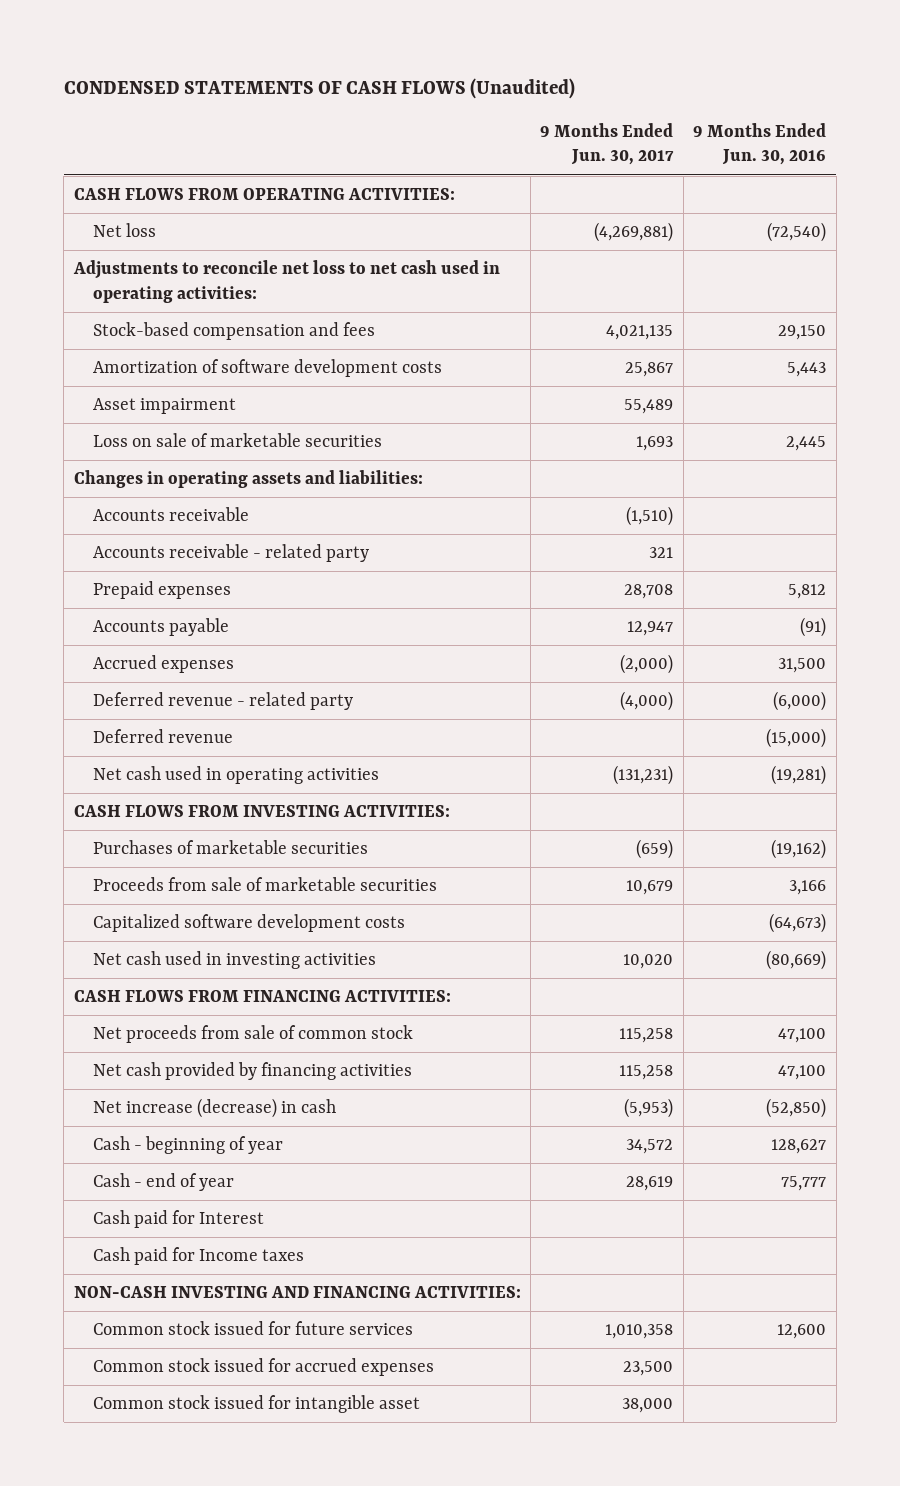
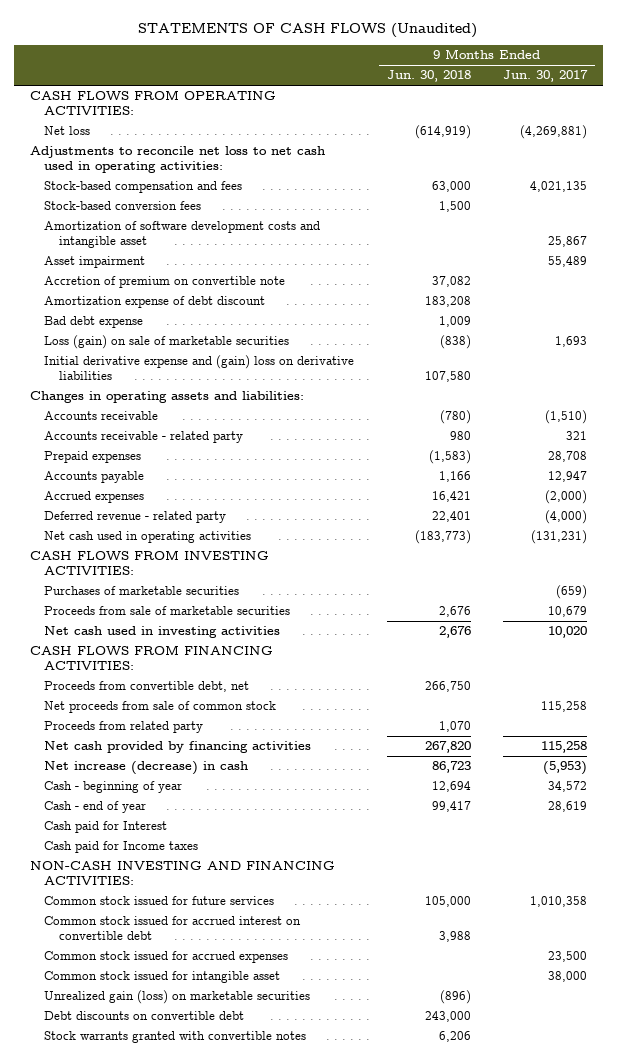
[63,77,575,99] CONDENSED STATEMENTS OF CASH FLOWS (Unaudited) -> [138,22,478,38] STATEMENTS OF CASH FLOWS (Unaudited)
[693,123,827,166] 9 Months Ended Jun. 30, 2016 -> none
none -> [386,70,471,83] Jun. 30, 2018
none -> [44,201,202,211] Stock-based conversion fees
[93,359,443,378] Amortization of software development costs -> [44,221,321,249] Amortization of software development costs and intangible asset
none -> [44,276,286,289] Accretion of premium on convertible note
none -> [44,296,266,309] Amortization expense of debt discount
none -> [44,316,144,329] Bad debt expense
[93,433,383,448] Loss on sale of marketable securities -> [44,335,290,350] Loss (gain) on sale of marketable securities
none -> [44,355,355,381] Initial derivative expense and (gain) loss on derivative liabilities
[93,729,234,744] Deferred revenue -> none
[93,914,406,933] Capitalized software development costs -> none
none -> [44,681,250,693] Proceeds from convertible debt, net
none -> [44,721,204,734] Proceeds from related party
none -> [44,916,302,941] Common stock issued for accrued interest on convertible debt
none -> [44,990,311,1005] Unrealized gain (loss) on marketable securities
none -> [44,1011,245,1021] Debt discounts on convertible debt
none -> [44,1031,307,1044] Stock warrants granted with convertible notes

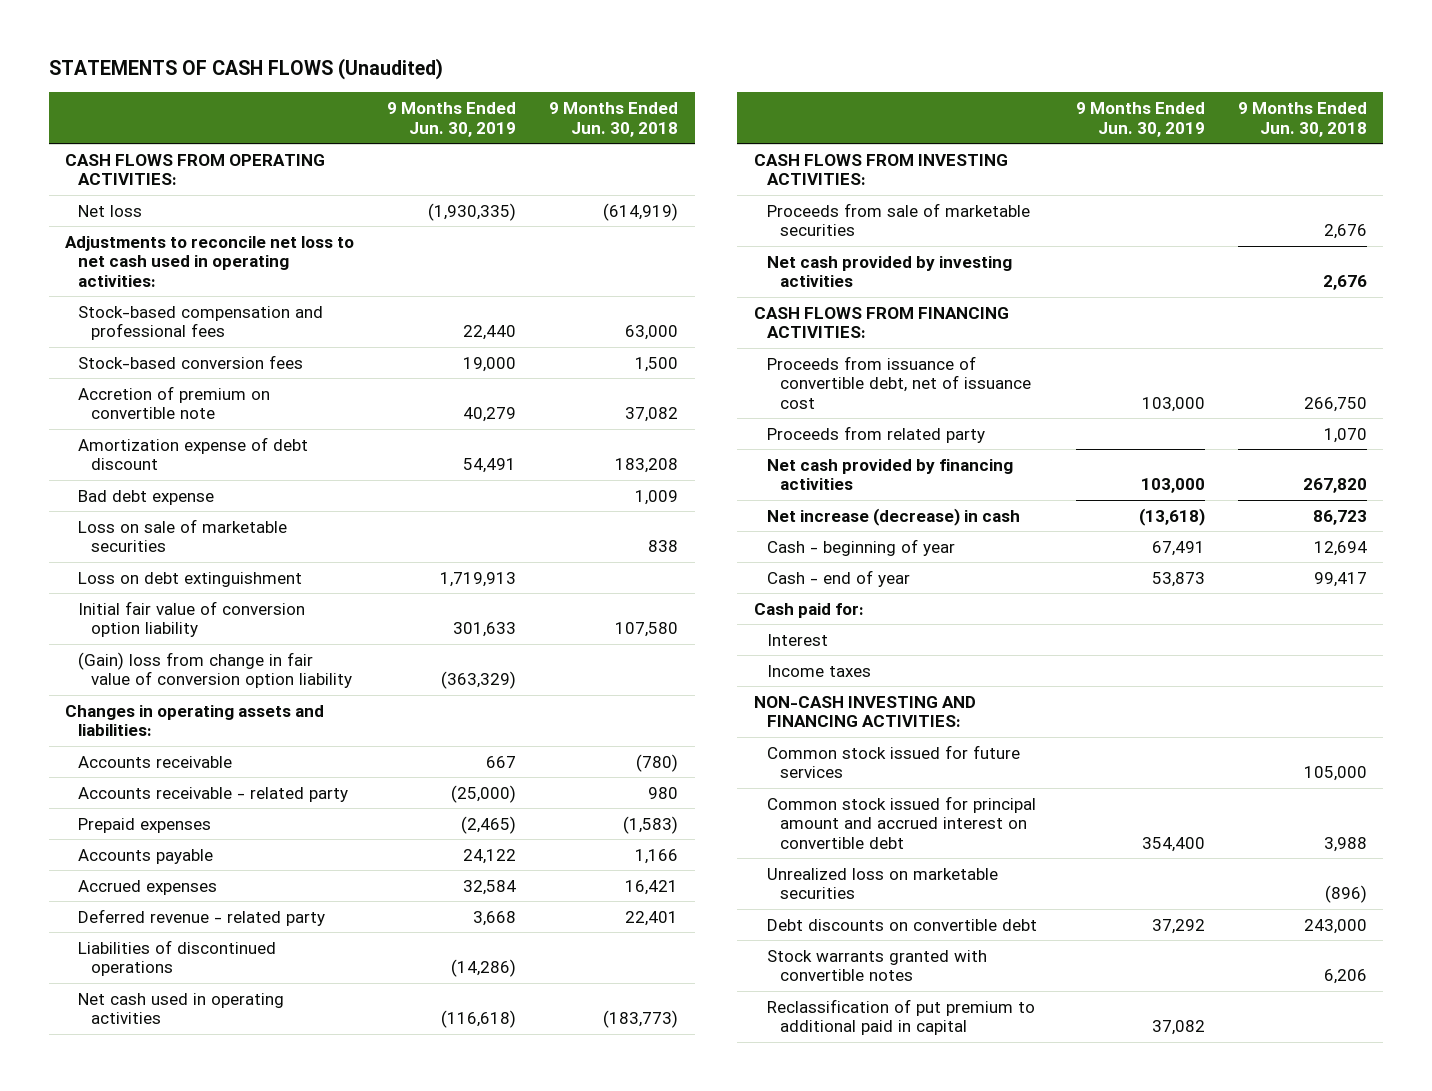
[503,70,589,83] Jun. 30, 2017 -> none
none -> [387,102,517,137] 9 Months Ended Jun. 30, 2019
[44,181,243,194] Stock-based compensation and fees -> [78,305,324,341] Stock-based compensation and professional fees
[44,221,321,249] Amortization of software development costs and intangible asset -> none
[44,256,146,269] Asset impairment -> none
[44,335,290,350] Loss (gain) on sale of marketable securities -> [78,518,288,553] Loss on sale of marketable securities
[439,335,471,350] (838) -> [648,540,679,553] 838
none -> [78,571,303,587] Loss on debt extinguishment
[44,355,355,381] Initial derivative expense and (gain) loss on derivative liabilities -> [78,600,306,638] Initial fair value of conversion option liability
none -> [78,651,353,689] (Gain) loss from change in fair value of conversion option liability
none -> [78,939,277,977] Liabilities of discontinued operations
[44,586,240,596] Purchases of marketable securities -> none
[44,626,281,639] Net cash used in investing activities -> [767,255,1013,288] Net cash provided by investing activities
[44,701,277,714] Net proceeds from sale of common stock -> none
[44,681,250,693] Proceeds from convertible debt, net -> [767,355,1032,410] Proceeds from issuance of convertible debt, net of issuance cost
[44,841,199,854] Cash paid for Income taxes -> none
[44,821,168,834] Cash paid for Interest -> [753,602,864,618] Cash paid for:
none -> [767,633,829,646] Interest
none -> [767,664,872,677] Income taxes
[44,951,289,964] Common stock issued for accrued expenses -> none
[44,971,281,984] Common stock issued for intangible asset -> none
[44,916,302,941] Common stock issued for accrued interest on convertible debt -> [767,795,1037,850] Common stock issued for principal amount and accrued interest on convertible debt
[44,990,311,1005] Unrealized gain (loss) on marketable securities -> [767,867,999,900] Unrealized loss on marketable securities
none -> [767,998,1036,1036] Reclassification of put premium to additional paid in capital

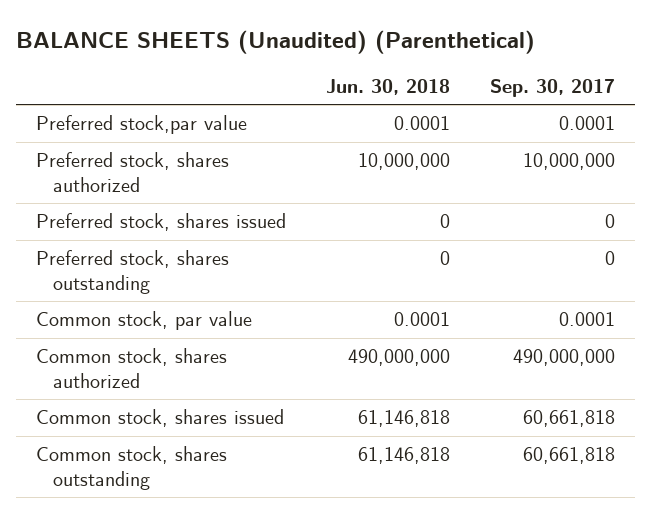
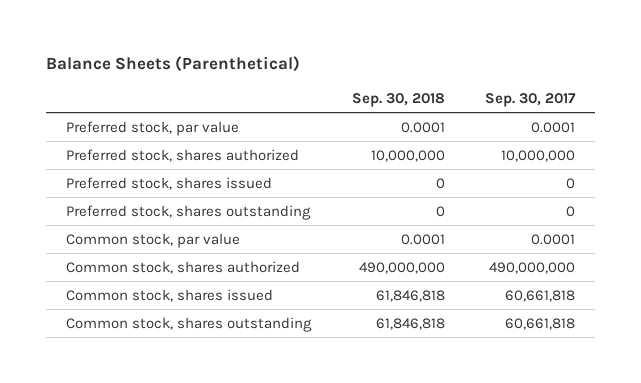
[16,29,536,54] BALANCE SHEETS (Unaudited) (Parenthetical) -> [46,56,301,73] Balance Sheets (Parenthetical)
[326,78,451,95] Jun. 30, 2018 -> none
none -> [351,93,445,108] Sep. 30, 2018
[36,115,248,135] Preferred stock,par value -> [66,120,240,136] Preferred stock, par value

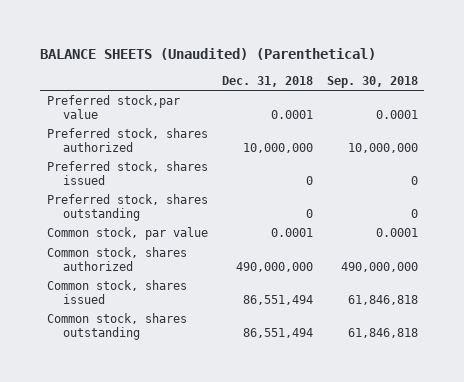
[46,56,301,73] Balance Sheets (Parenthetical) -> [39,47,376,60] BALANCE SHEETS (Unaudited) (Parenthetical)
[484,93,576,108] Sep. 30, 2017 -> none
none -> [221,75,313,87] Dec. 31, 2018
[66,120,240,136] Preferred stock, par value -> [46,95,180,119] Preferred stock,par value

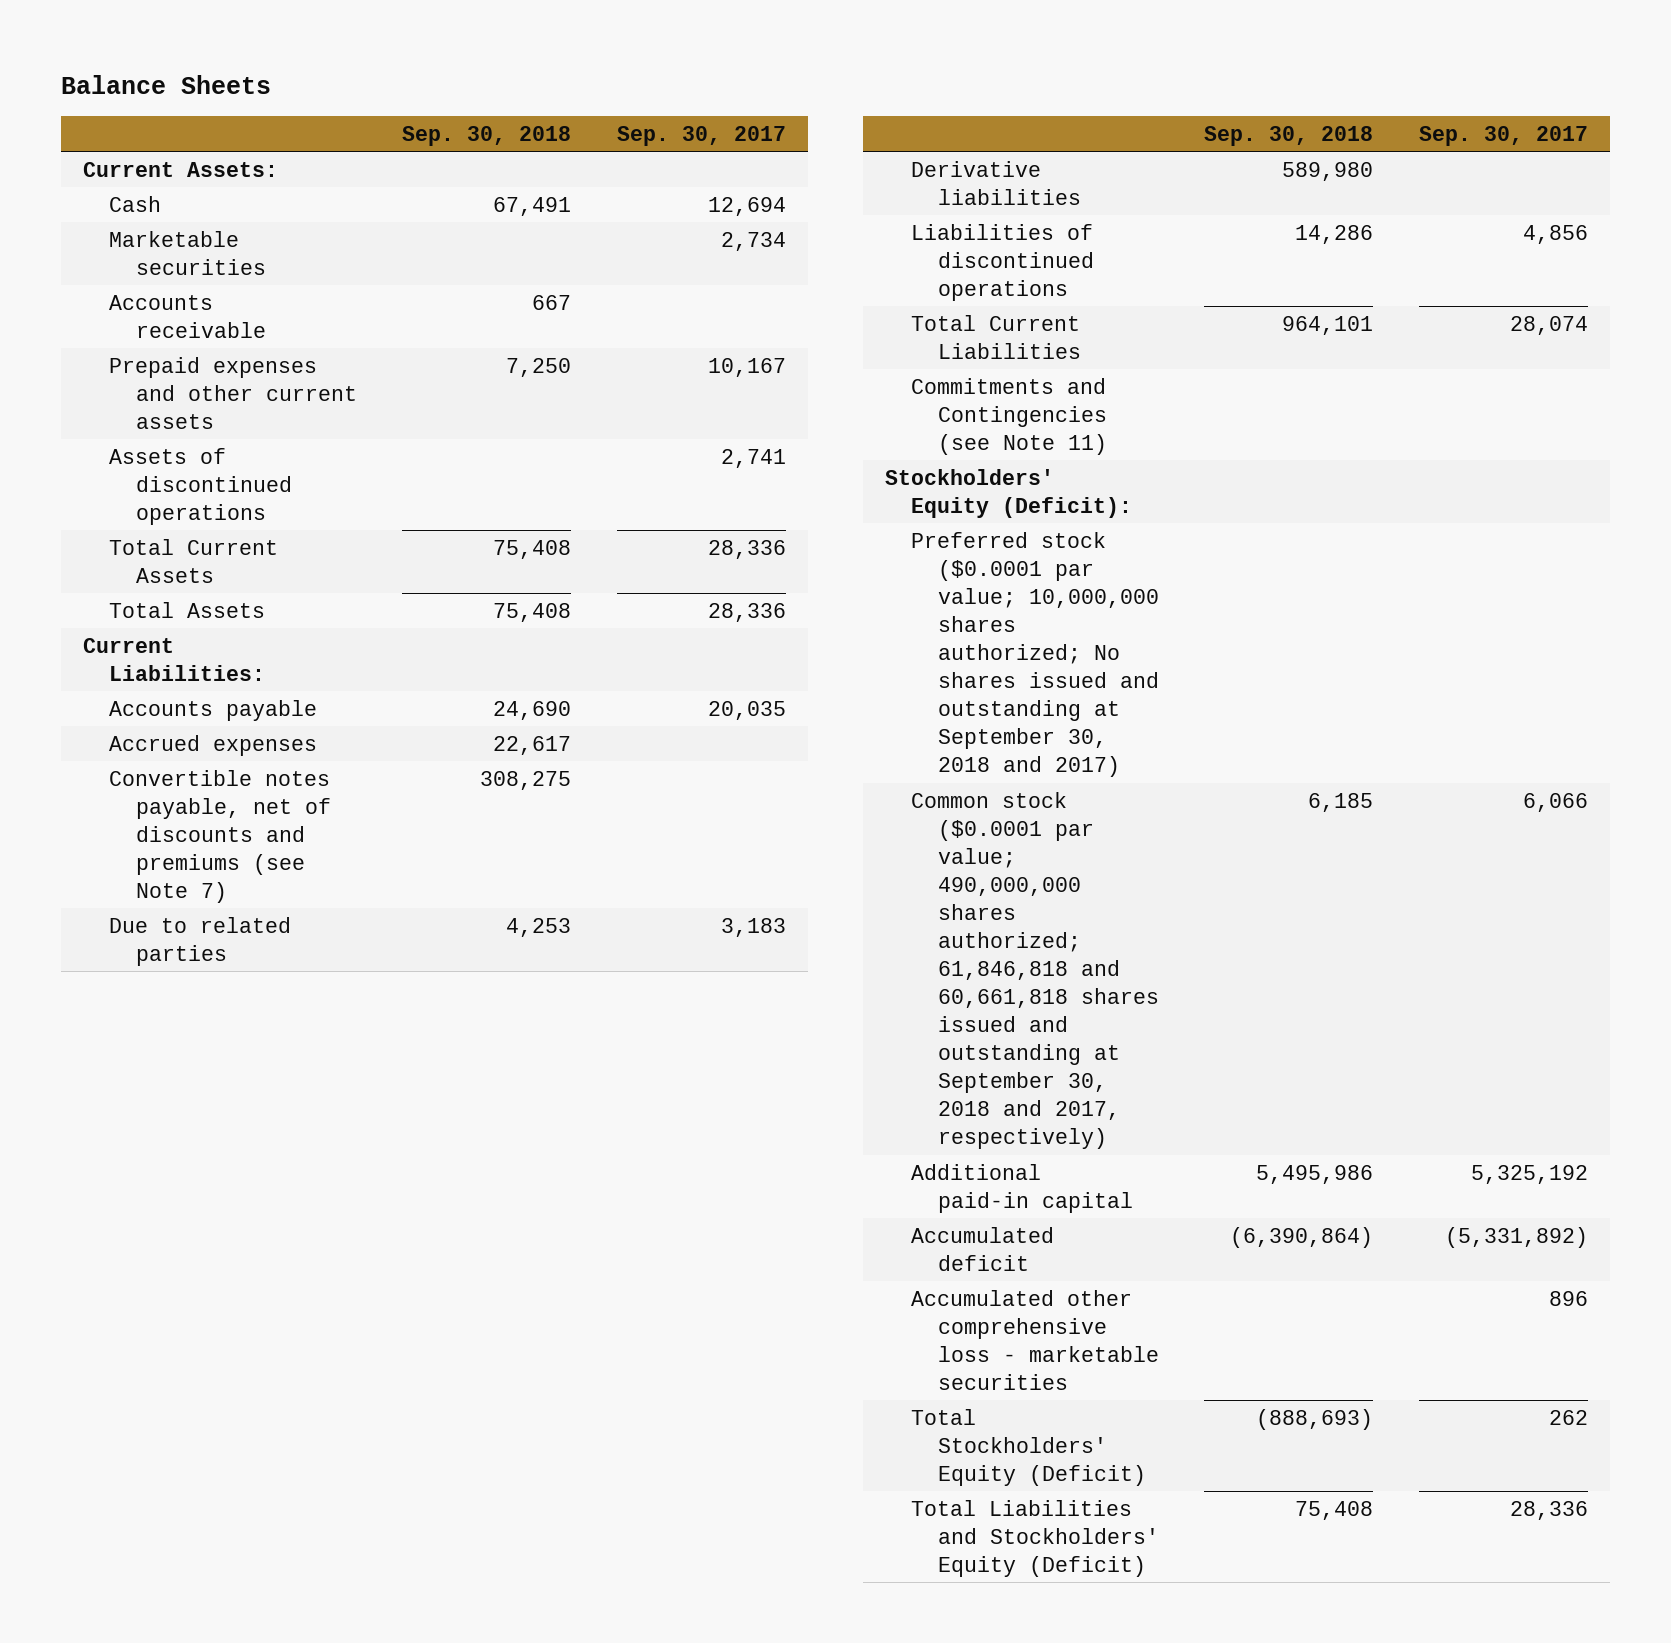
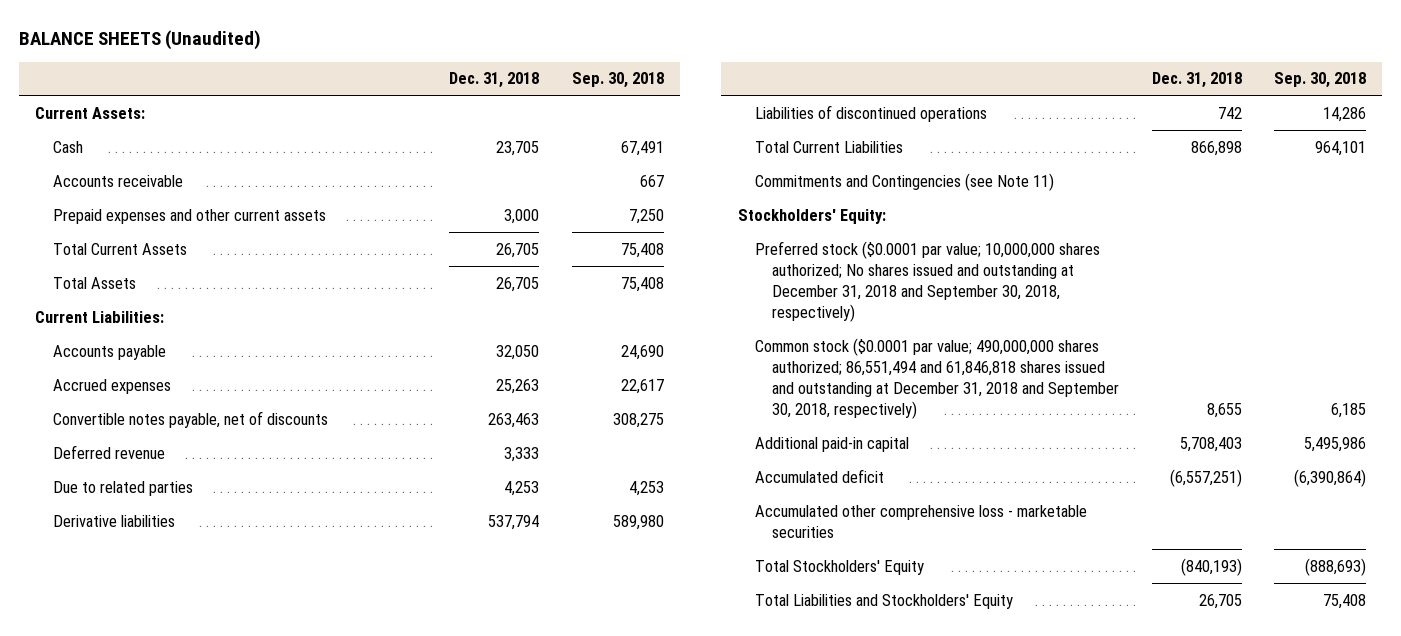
[60,75,271,95] Balance Sheets -> [19,29,262,50] BALANCE SHEETS (Unaudited)
[616,125,786,146] Sep. 30, 2017 -> none
none -> [449,72,540,89] Dec. 31, 2018
[109,230,266,275] Marketable securities -> none
[109,447,292,525] Assets of discontinued operations -> none
[109,769,331,903] Convertible notes payable, net of discounts and premiums (see Note 7) -> [52,410,328,428] Convertible notes payable, net of discounts
none -> [52,444,165,459] Deferred revenue
[885,468,1133,518] Stockholders' Equity (Deficit): -> [737,208,886,224] Stockholders' Equity:
[911,531,1159,778] Preferred stock ($0.0001 par value; 10,000,000 shares authorized; No shares issued and outstanding at September 30, 2018 and 2017) -> [754,240,1100,323] Preferred stock ($0.0001 par value; 10,000,000 shares authorized; No shares issued and outstanding at December 31, 2018 and September 30, 2018, respectively)
[911,791,1159,1150] Common stock ($0.0001 par value; 490,000,000 shares authorized; 61,846,818 and 60,661,818 shares issued and outstanding at September 30, 2018 and 2017, respectively) -> [754,337,1120,420] Common stock ($0.0001 par value; 490,000,000 shares authorized; 86,551,494 and 61,846,818 shares issued and outstanding at December 31, 2018 and September 30, 2018, respectively)
[911,1408,1146,1486] Total Stockholders' Equity (Deficit) -> [754,559,924,575] Total Stockholders' Equity
[911,1499,1159,1577] Total Liabilities and Stockholders' Equity (Deficit) -> [754,593,1013,609] Total Liabilities and Stockholders' Equity

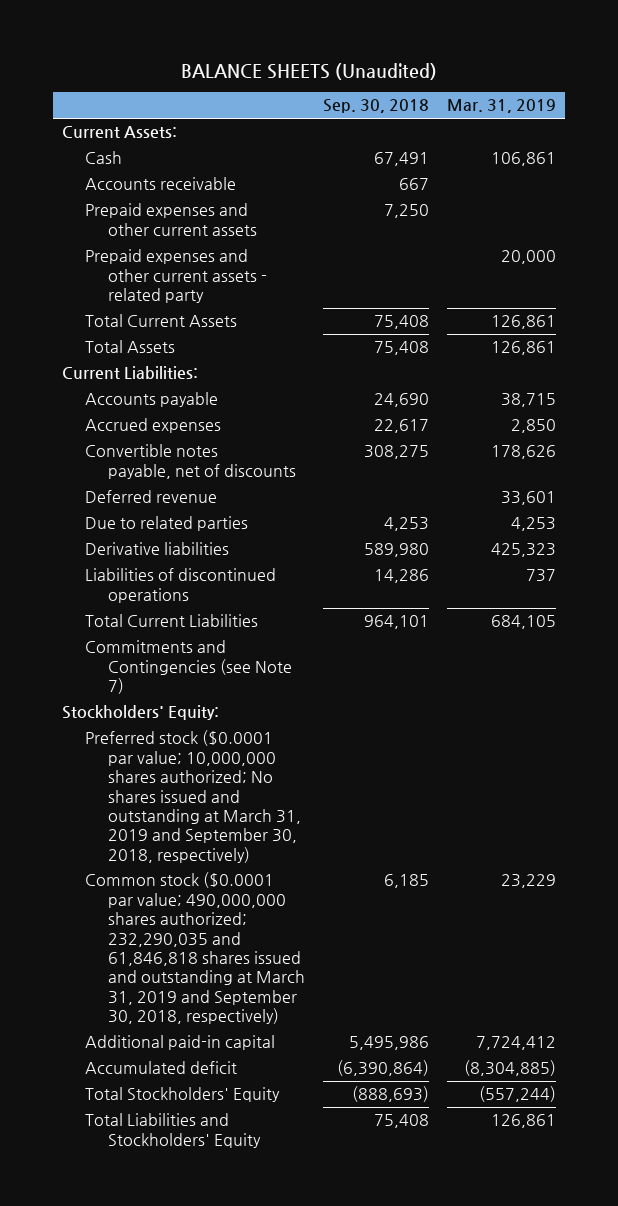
[449,72,540,89] Dec. 31, 2018 -> none
none -> [447,99,557,114] Mar. 31, 2019
none -> [85,249,268,304] Prepaid expenses and other current assets - related party
[754,172,1054,191] Commitments and Contingencies (see Note 11) -> [85,640,293,695] Commitments and Contingencies (see Note 7)
[754,240,1100,323] Preferred stock ($0.0001 par value; 10,000,000 shares authorized; No shares issued and outstanding at December 31, 2018 and September 30, 2018, respectively) -> [85,730,302,863] Preferred stock ($0.0001 par value; 10,000,000 shares authorized; No shares issued and outstanding at March 31, 2019 and September 30, 2018, respectively)
[754,337,1120,420] Common stock ($0.0001 par value; 490,000,000 shares authorized; 86,551,494 and 61,846,818 shares issued and outstanding at December 31, 2018 and September 30, 2018, respectively) -> [85,872,306,1024] Common stock ($0.0001 par value; 490,000,000 shares authorized; 232,290,035 and 61,846,818 shares issued and outstanding at March 31, 2019 and September 30, 2018, respectively)
[754,504,1087,538] Accumulated other comprehensive loss - marketable securities -> none

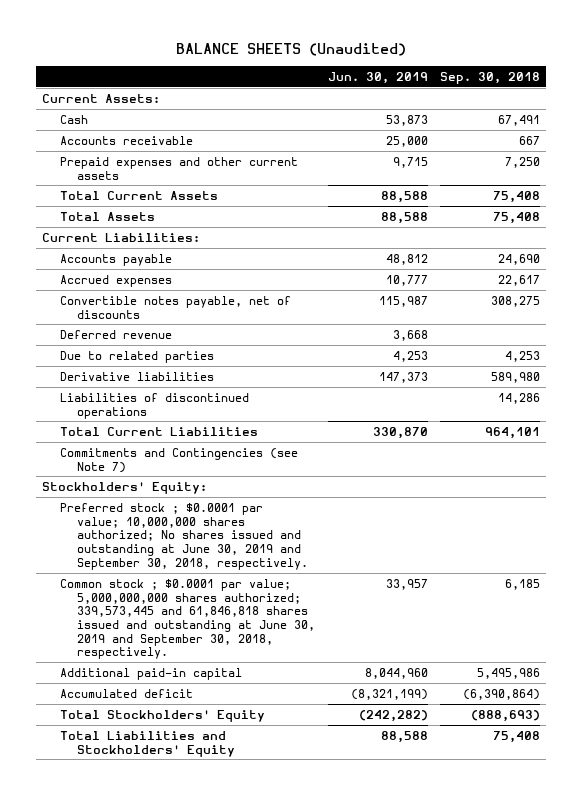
[447,99,557,114] Mar. 31, 2019 -> none
none -> [327,72,428,85] Jun. 30, 2019
[85,249,268,304] Prepaid expenses and other current assets - related party -> none
[85,730,302,863] Preferred stock ($0.0001 par value; 10,000,000 shares authorized; No shares issued and outstanding at March 31, 2019 and September 30, 2018, respectively) -> [59,502,309,570] Preferred stock ; $0.0001 par value; 10,000,000 shares authorized; No shares issued and outstanding at June 30, 2019 and September 30, 2018, respectively.
[85,872,306,1024] Common stock ($0.0001 par value; 490,000,000 shares authorized; 232,290,035 and 61,846,818 shares issued and outstanding at March 31, 2019 and September 30, 2018, respectively) -> [59,578,316,660] Common stock ; $0.0001 par value; 5,000,000,000 shares authorized; 339,573,445 and 61,846,818 shares issued and outstanding at June 30, 2019 and September 30, 2018, respectively.

